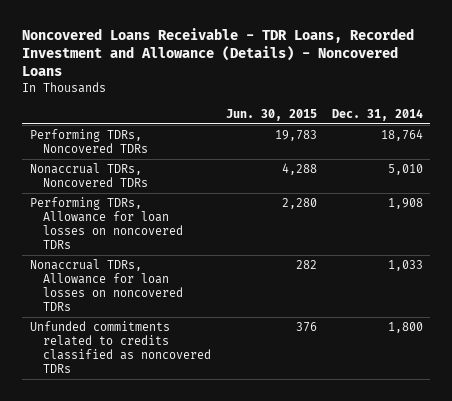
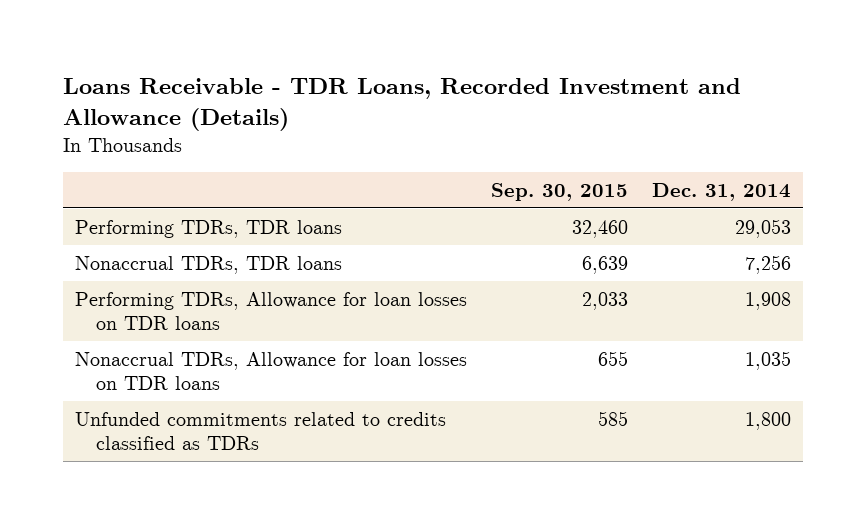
[22,28,415,77] Noncovered Loans Receivable - TDR Loans, Recorded Investment and Allowance (Details) - Noncovered Loans -> [63,78,742,131] Loans Receivable - TDR Loans, Recorded Investment and Allowance (Details)
[225,108,317,121] Jun. 30, 2015 -> none
none -> [490,182,628,201] Sep. 30, 2015
[29,129,148,154] Performing TDRs, Noncovered TDRs -> [75,219,343,238] Performing TDRs, TDR loans
[380,129,423,142] 18,764 -> [734,218,791,238] 29,053
[29,163,148,188] Nonaccrual TDRs, Noncovered TDRs -> [75,255,343,274] Nonaccrual TDRs, TDR loans
[387,164,423,176] 5,010 -> [744,254,791,274] 7,256
[29,197,183,250] Performing TDRs, Allowance for loan losses on noncovered TDRs -> [75,291,468,330] Performing TDRs, Allowance for loan losses on TDR loans
[29,259,183,312] Nonaccrual TDRs, Allowance for loan losses on noncovered TDRs -> [75,351,468,390] Nonaccrual TDRs, Allowance for loan losses on TDR loans
[387,260,423,272] 1,033 -> [744,350,791,370] 1,035
[29,321,211,374] Unfunded commitments related to credits classified as noncovered TDRs -> [75,411,447,450] Unfunded commitments related to credits classified as TDRs

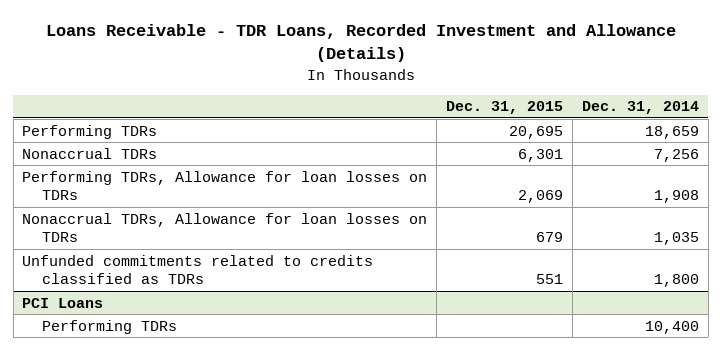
[490,182,628,201] Sep. 30, 2015 -> none
none -> [446,101,564,115] Dec. 31, 2015
[75,219,343,238] Performing TDRs, TDR loans -> [22,124,158,139] Performing TDRs
[734,218,791,238] 29,053 -> [645,125,700,139] 18,659
[75,255,343,274] Nonaccrual TDRs, TDR loans -> [22,147,158,159] Nonaccrual TDRs
[75,291,468,330] Performing TDRs, Allowance for loan losses on TDR loans -> [22,170,428,201] Performing TDRs, Allowance for loan losses on TDRs
[75,351,468,390] Nonaccrual TDRs, Allowance for loan losses on TDR loans -> [22,212,428,243] Nonaccrual TDRs, Allowance for loan losses on TDRs
none -> [22,297,104,308] PCI Loans
none -> [41,319,177,334] Performing TDRs

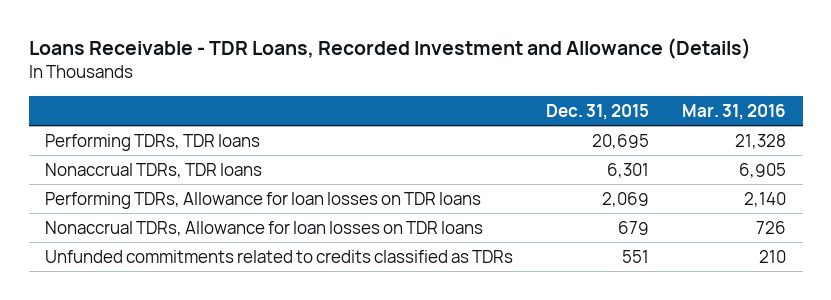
[582,101,700,115] Dec. 31, 2014 -> none
none -> [682,103,787,120] Mar. 31, 2016
[22,124,158,139] Performing TDRs -> [45,133,261,151] Performing TDRs, TDR loans
[22,147,158,159] Nonaccrual TDRs -> [45,162,263,178] Nonaccrual TDRs, TDR loans
[22,170,428,201] Performing TDRs, Allowance for loan losses on TDRs -> [45,191,482,209] Performing TDRs, Allowance for loan losses on TDR loans
[22,212,428,243] Nonaccrual TDRs, Allowance for loan losses on TDRs -> [45,220,484,236] Nonaccrual TDRs, Allowance for loan losses on TDR loans
[22,297,104,308] PCI Loans -> none
[41,319,177,334] Performing TDRs -> none

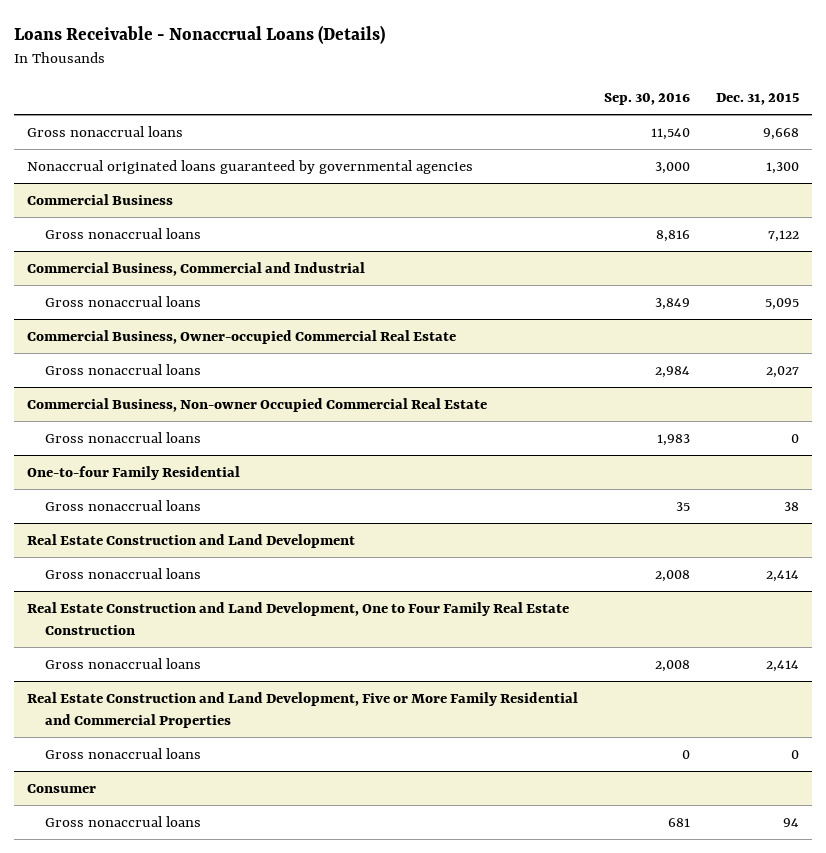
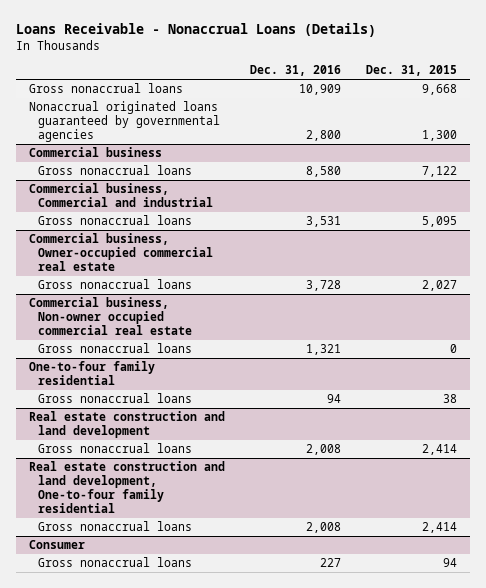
[603,93,690,106] Sep. 30, 2016 -> none
none -> [249,65,341,77] Dec. 31, 2016
[26,193,173,205] Commercial Business -> [28,147,162,158] Commercial business
[26,261,365,276] Commercial Business, Commercial and Industrial -> [28,183,213,208] Commercial business, Commercial and industrial
[26,329,456,344] Commercial Business, Owner-occupied Commercial Real Estate -> [28,233,213,271] Commercial business, Owner-occupied commercial real estate
[26,397,487,412] Commercial Business, Non-owner Occupied Commercial Real Estate -> [28,297,192,335] Commercial business, Non-owner occupied commercial real estate
[26,465,240,480] One-to-four Family Residential -> [28,361,155,386] One-to-four family residential
[26,533,355,548] Real Estate Construction and Land Development -> [28,411,225,439] Real estate construction and land development
[26,601,569,635] Real Estate Construction and Land Development, One to Four Family Real Estate Construction -> [28,461,225,513] Real estate construction and land development, One-to-four family residential
[26,691,578,728] Real Estate Construction and Land Development, Five or More Family Residential and Commercial Properties -> none
[45,747,202,759] Gross nonaccrual loans -> none

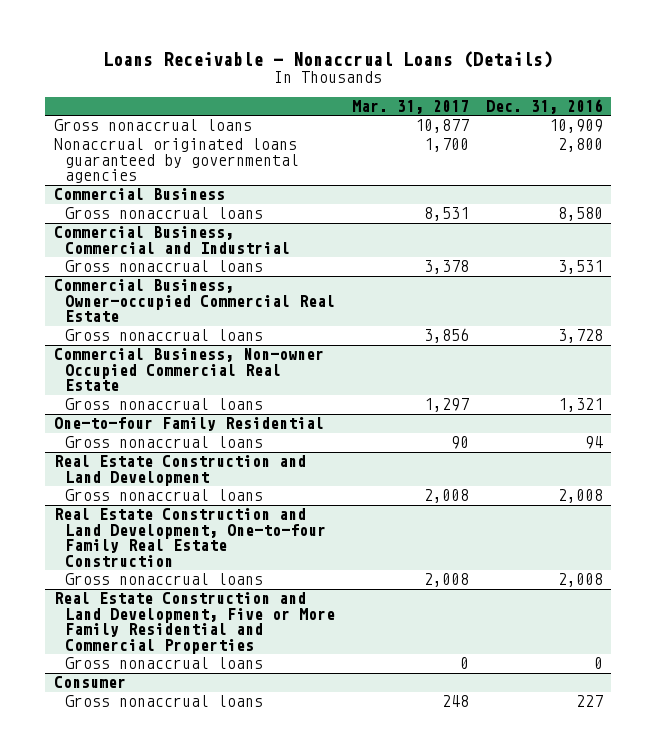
[366,65,458,77] Dec. 31, 2015 -> none
none -> [351,100,469,115] Mar. 31, 2017
[28,147,162,158] Commercial business -> [53,188,225,201] Commercial Business
[28,183,213,208] Commercial business, Commercial and industrial -> [53,226,290,254] Commercial Business, Commercial and Industrial
[28,233,213,271] Commercial business, Owner-occupied commercial real estate -> [53,279,335,323] Commercial Business, Owner-occupied Commercial Real Estate
[28,297,192,335] Commercial business, Non-owner occupied commercial real estate -> [53,348,324,392] Commercial Business, Non-owner Occupied Commercial Real Estate
[28,361,155,386] One-to-four family residential -> [53,417,324,432] One-to-four Family Residential
[28,411,225,439] Real estate construction and land development -> [53,455,306,486] Real Estate Construction and Land Development
[28,461,225,513] Real estate construction and land development, One-to-four family residential -> [53,508,326,567] Real Estate Construction and Land Development, One-to-four Family Real Estate Construction
none -> [53,592,335,654] Real Estate Construction and Land Development, Five or More Family Residential and Commercial Properties
none -> [64,657,263,670] Gross nonaccrual loans

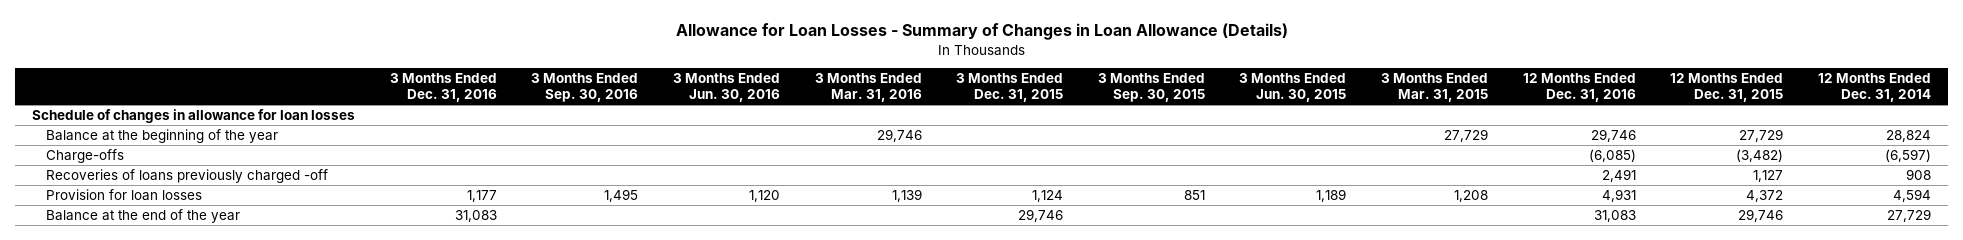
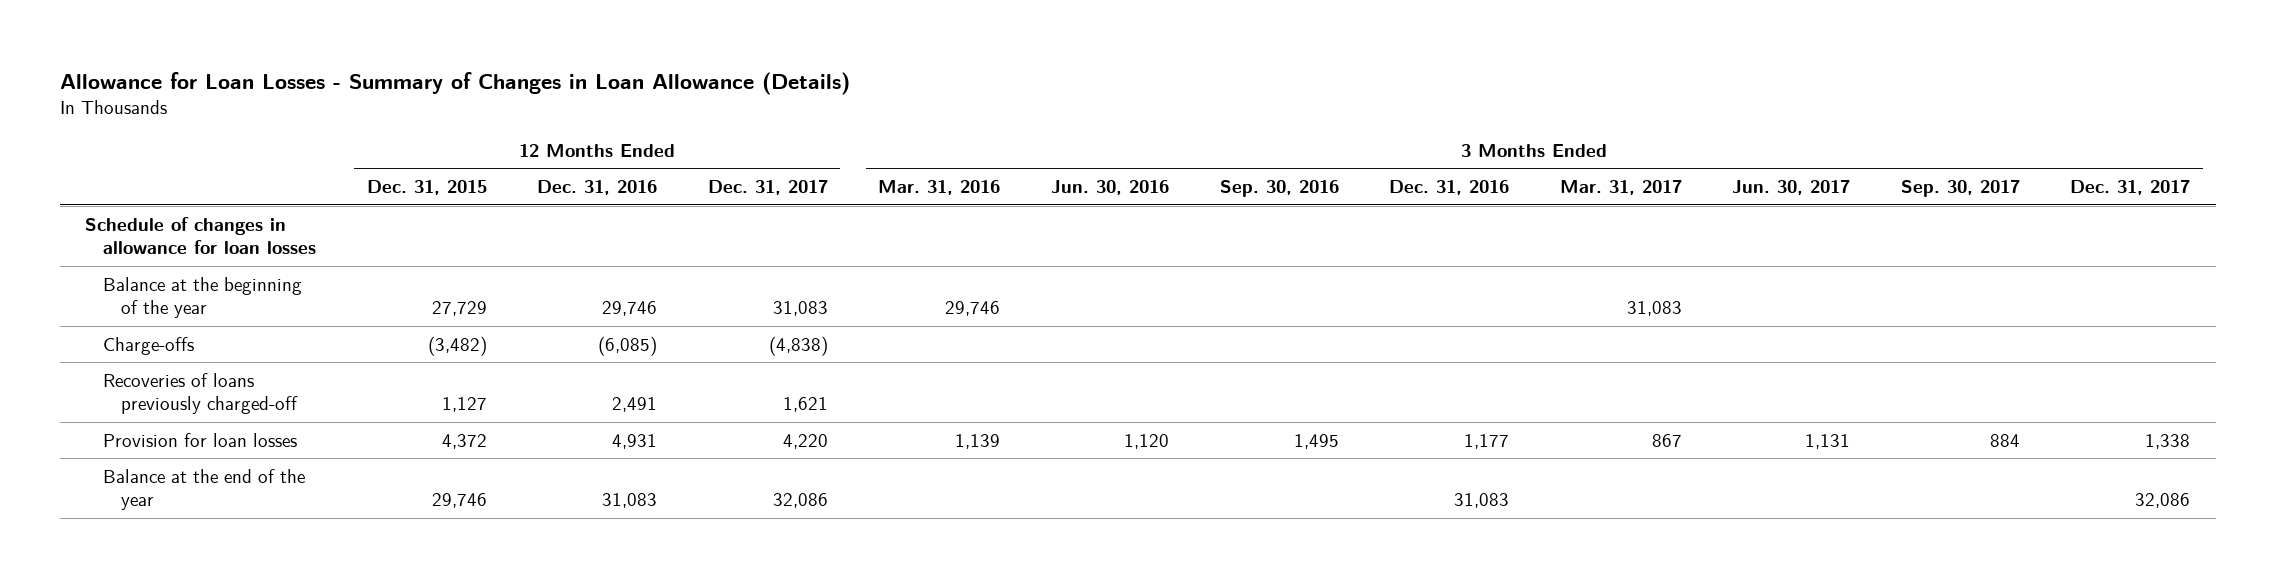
[956,73,1064,103] 3 Months Ended Dec. 31, 2015 -> none
[1097,73,1205,103] 3 Months Ended Sep. 30, 2015 -> none
[1239,73,1347,103] 3 Months Ended Jun. 30, 2015 -> none
[1381,73,1489,103] 3 Months Ended Mar. 31, 2015 -> none
[1818,73,1932,103] 12 Months Ended Dec. 31, 2014 -> none
none -> [707,179,828,195] Dec. 31, 2017
none -> [1559,179,1682,195] Mar. 31, 2017
none -> [1732,179,1851,195] Jun. 30, 2017
none -> [1900,179,2020,197] Sep. 30, 2017
none -> [2070,179,2191,195] Dec. 31, 2017
[45,168,328,183] Recoveries of loans previously charged -off -> [103,372,298,415] Recoveries of loans previously charged-off

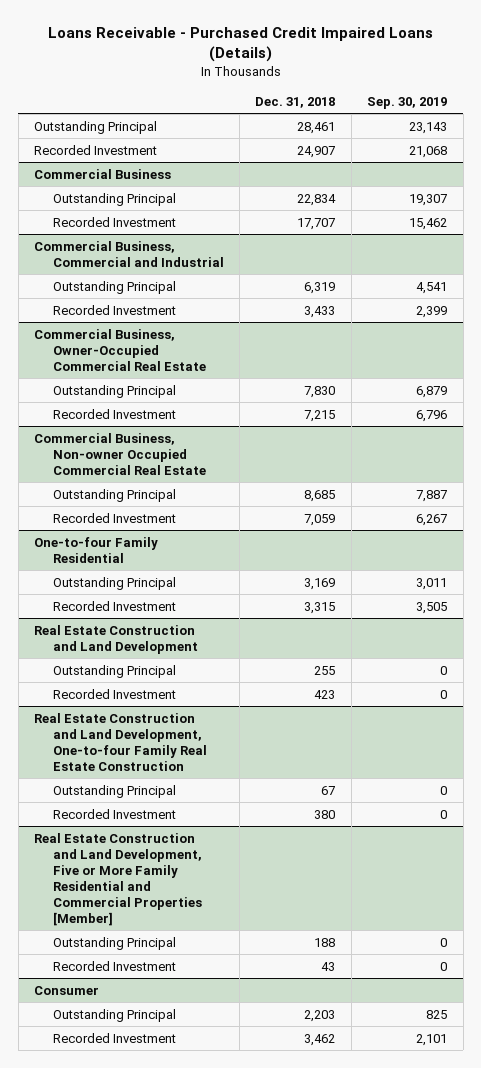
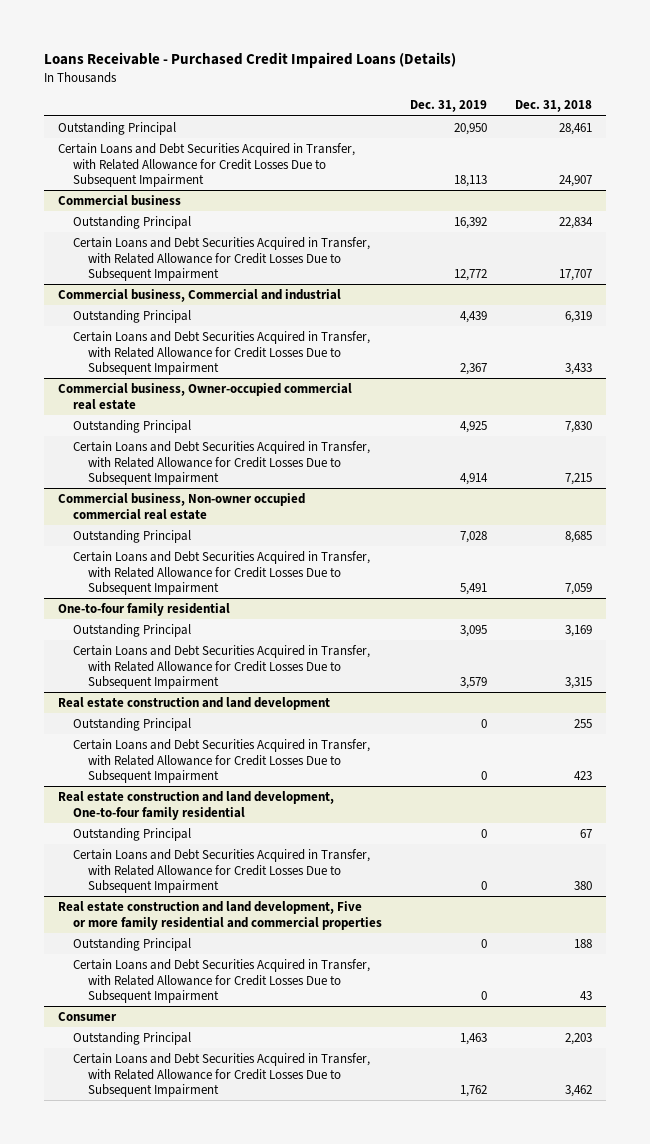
[367,96,448,109] Sep. 30, 2019 -> none
none -> [410,100,488,113] Dec. 31, 2019
[34,144,158,155] Recorded Investment -> [57,142,355,188] Certain Loans and Debt Securities Acquired in Transfer, with Related Allowance for Credit Losses Due to Subsequent Impairment
[34,168,172,179] Commercial Business -> [57,194,181,206] Commercial business
[52,216,176,227] Recorded Investment -> [72,236,370,282] Certain Loans and Debt Securities Acquired in Transfer, with Related Allowance for Credit Losses Due to Subsequent Impairment
[34,240,224,267] Commercial Business, Commercial and Industrial -> [57,288,341,302] Commercial business, Commercial and industrial
[52,304,176,315] Recorded Investment -> [72,330,370,376] Certain Loans and Debt Securities Acquired in Transfer, with Related Allowance for Credit Losses Due to Subsequent Impairment
[34,328,206,371] Commercial Business, Owner-Occupied Commercial Real Estate -> [57,382,352,410] Commercial business, Owner-occupied commercial real estate
[52,408,176,419] Recorded Investment -> [72,440,370,486] Certain Loans and Debt Securities Acquired in Transfer, with Related Allowance for Credit Losses Due to Subsequent Impairment
[34,432,206,475] Commercial Business, Non-owner Occupied Commercial Real Estate -> [57,492,305,520] Commercial business, Non-owner occupied commercial real estate
[52,512,176,523] Recorded Investment -> [72,550,370,596] Certain Loans and Debt Securities Acquired in Transfer, with Related Allowance for Credit Losses Due to Subsequent Impairment
[34,536,159,563] One-to-four Family Residential -> [57,602,230,616] One-to-four family residential
[52,600,176,611] Recorded Investment -> [72,644,370,690] Certain Loans and Debt Securities Acquired in Transfer, with Related Allowance for Credit Losses Due to Subsequent Impairment
[34,624,198,654] Real Estate Construction and Land Development -> [57,696,330,710] Real estate construction and land development
[52,688,176,699] Recorded Investment -> [72,738,370,784] Certain Loans and Debt Securities Acquired in Transfer, with Related Allowance for Credit Losses Due to Subsequent Impairment
[34,712,207,771] Real Estate Construction and Land Development, One-to-four Family Real Estate Construction -> [57,790,334,820] Real estate construction and land development, One-to-four family residential
[52,808,176,819] Recorded Investment -> none
none -> [72,848,370,894] Certain Loans and Debt Securities Acquired in Transfer, with Related Allowance for Credit Losses Due to Subsequent Impairment
[34,832,202,926] Real Estate Construction and Land Development, Five or More Family Residential and Commercial Properties [Member] -> [57,900,382,930] Real estate construction and land development, Five or more family residential and commercial properties
[52,960,176,971] Recorded Investment -> none
none -> [72,958,370,1004] Certain Loans and Debt Securities Acquired in Transfer, with Related Allowance for Credit Losses Due to Subsequent Impairment
[52,1032,176,1043] Recorded Investment -> [72,1052,370,1098] Certain Loans and Debt Securities Acquired in Transfer, with Related Allowance for Credit Losses Due to Subsequent Impairment

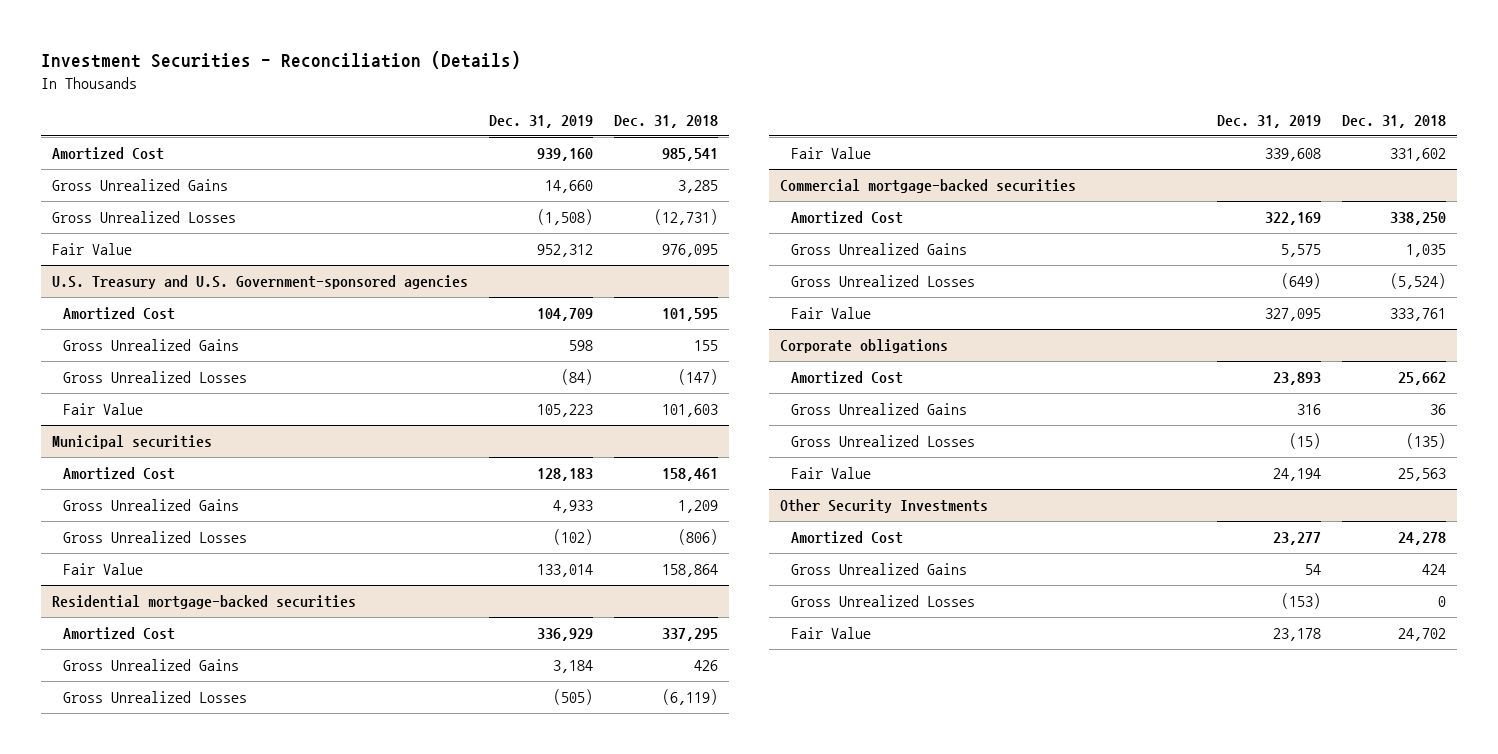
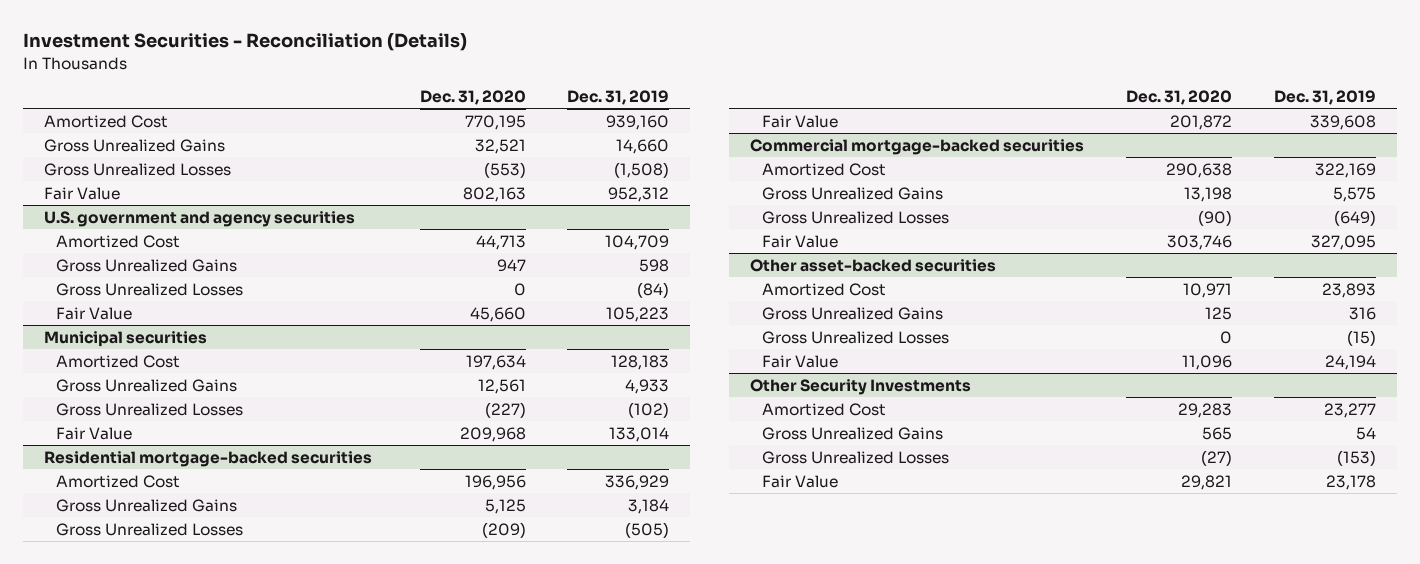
[614,115,719,129] Dec. 31, 2018 -> none
none -> [419,89,526,105] Dec. 31, 2020
[51,275,468,290] U.S. Treasury and U.S. Government-sponsored agencies -> [43,210,355,227] U.S. government and agency securities
[779,339,948,354] Corporate obligations -> [750,258,997,272] Other asset-backed securities

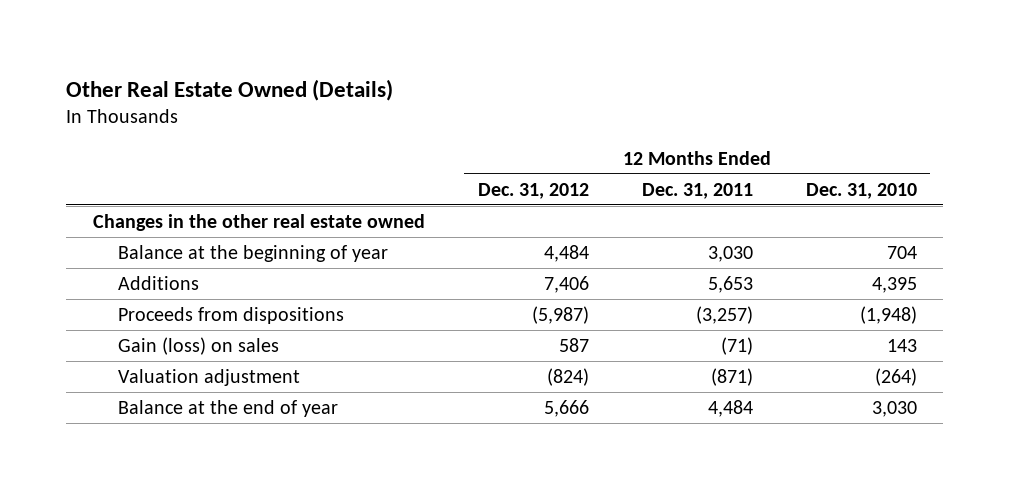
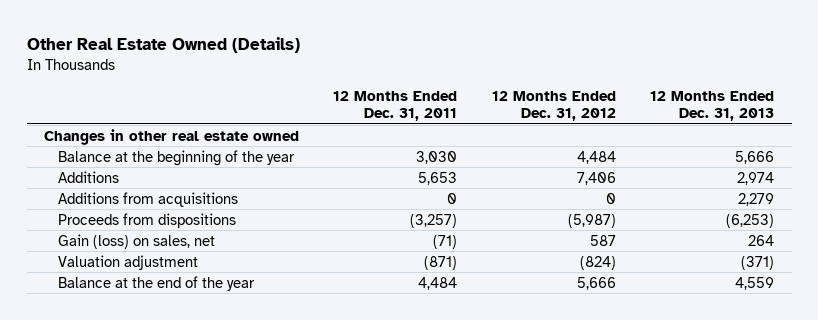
[805,182,917,199] Dec. 31, 2010 -> none
none -> [650,90,775,122] 12 Months Ended Dec. 31, 2013
[92,213,425,231] Changes in the other real estate owned -> [43,128,299,145] Changes in other real estate owned
[117,244,388,262] Balance at the beginning of year -> [57,149,295,166] Balance at the beginning of the year
none -> [57,191,238,207] Additions from acquisitions
[117,336,279,355] Gain (loss) on sales -> [57,233,215,249] Gain (loss) on sales, net
[117,399,338,417] Balance at the end of year -> [57,275,255,291] Balance at the end of the year

